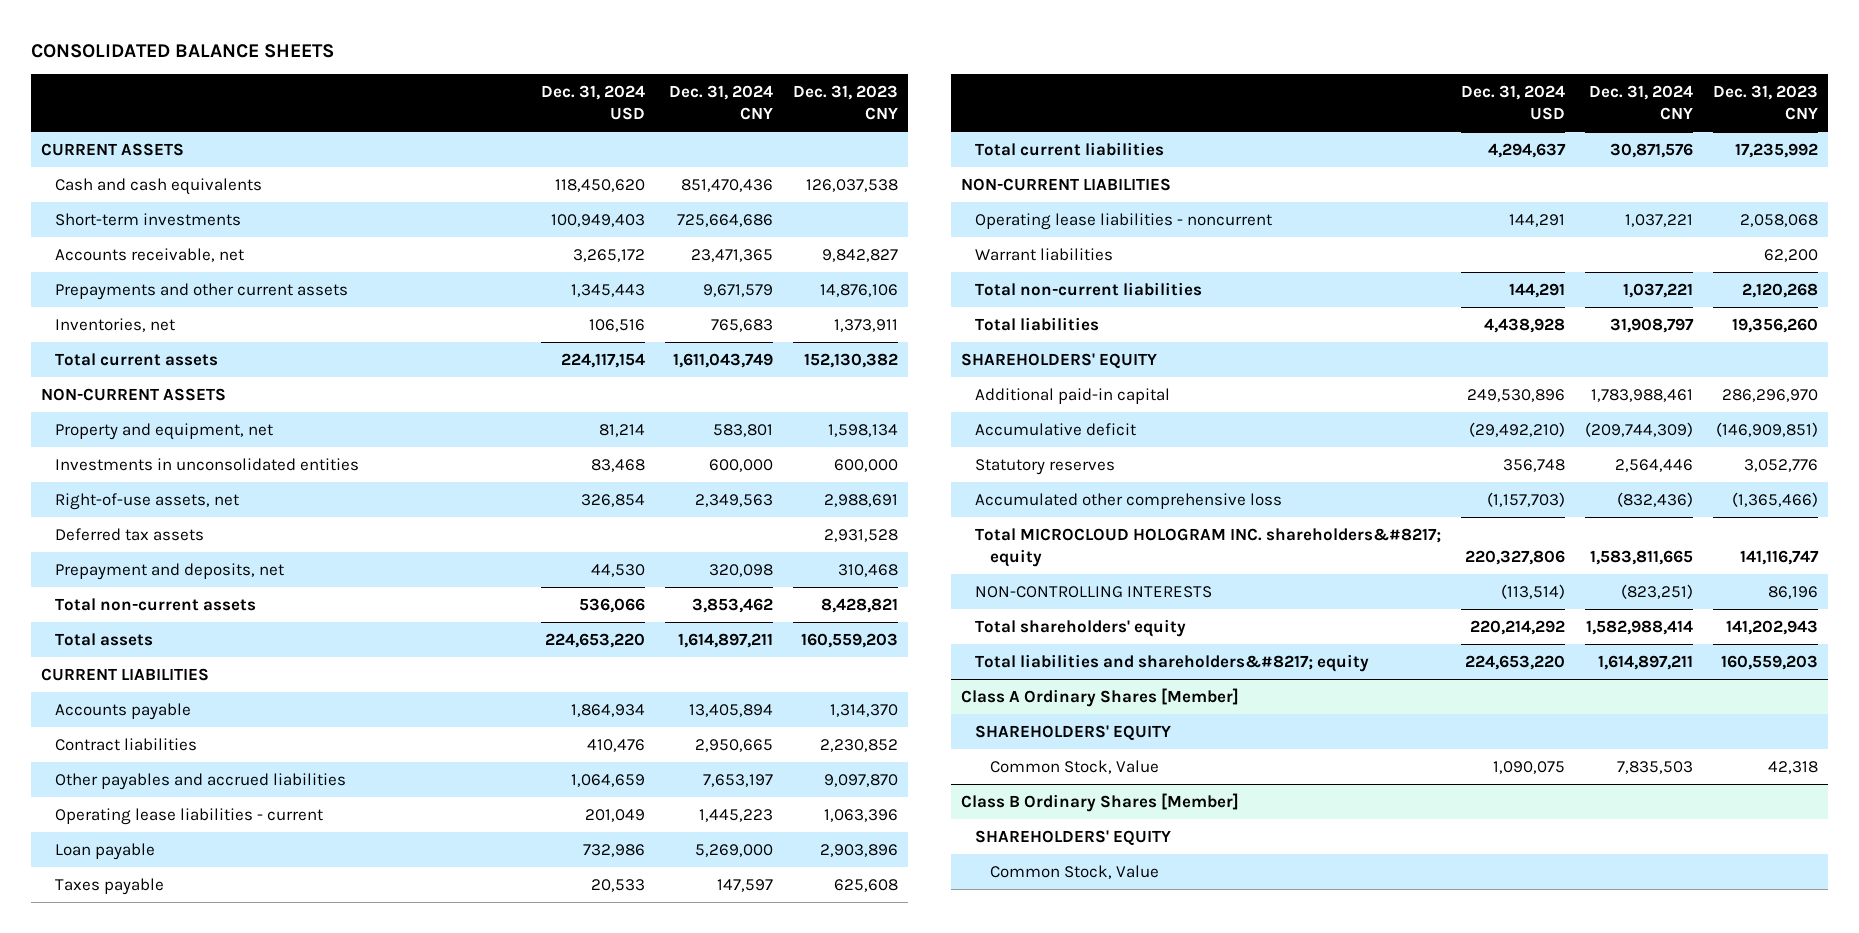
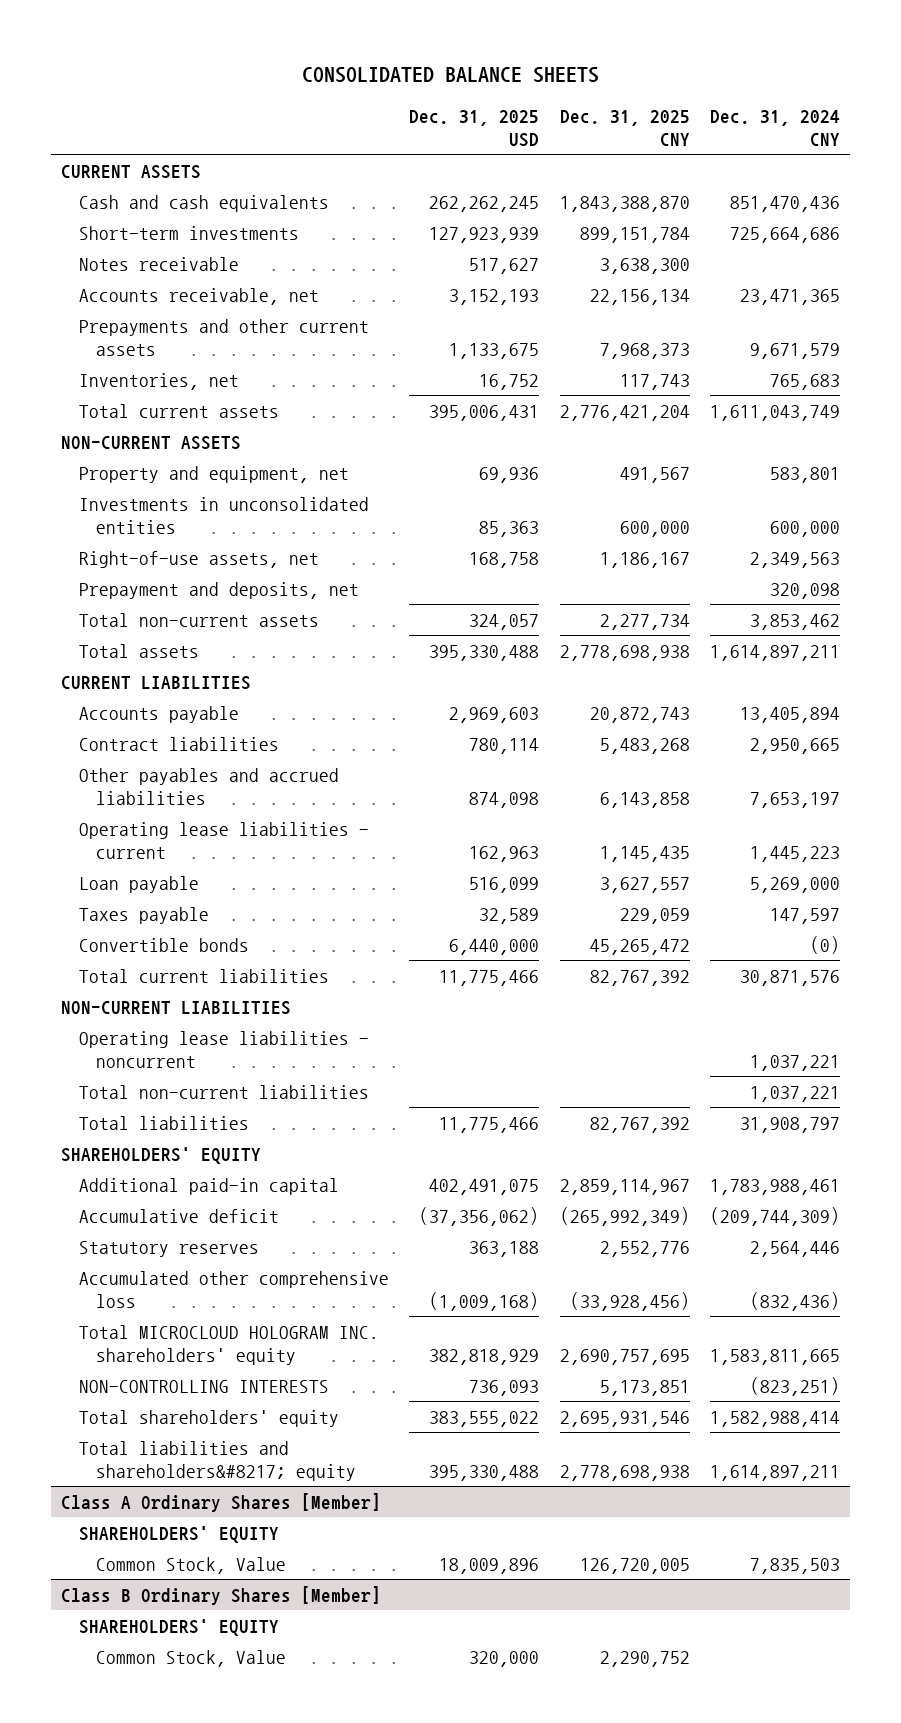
[541,85,646,121] Dec. 31, 2024 USD -> none
[792,85,898,121] Dec. 31, 2023 CNY -> none
none -> [409,109,540,147] Dec. 31, 2025 USD
none -> [559,109,690,146] Dec. 31, 2025 CNY
none -> [78,256,239,271] Notes receivable
[55,527,205,541] Deferred tax assets -> none
none -> [78,937,249,952] Convertible bonds
[975,247,1114,261] Warrant liabilities -> none
[975,527,1442,567] Total MICROCLOUD HOLOGRAM INC. shareholders&#8217; equity -> [78,1324,379,1365] Total MICROCLOUD HOLOGRAM INC. shareholders' equity

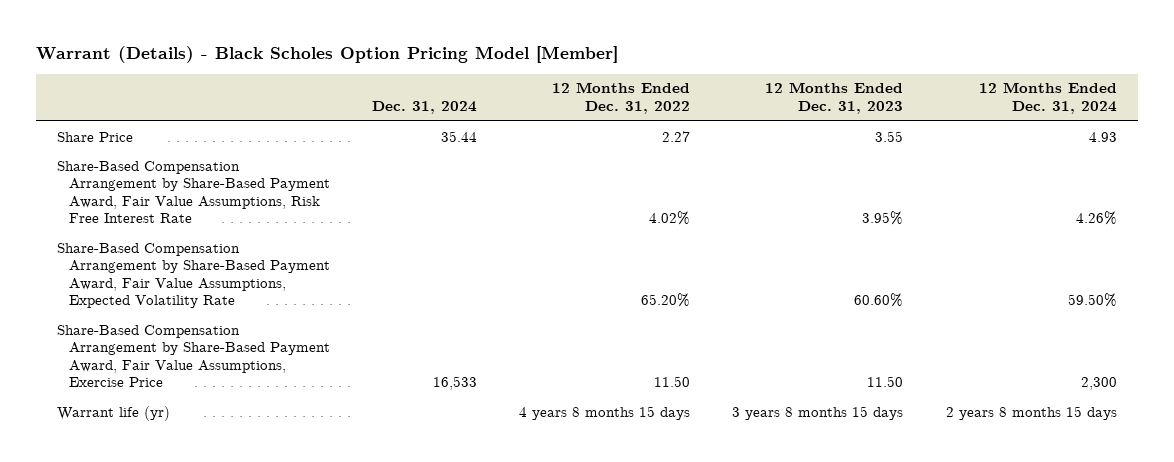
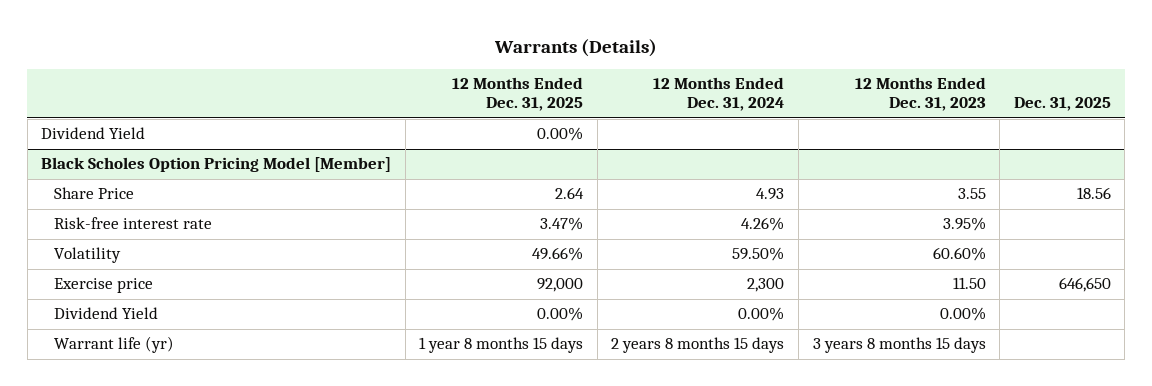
[35,45,618,63] Warrant (Details) - Black Scholes Option Pricing Model [Member] -> [493,38,657,57] Warrants (Details)
[371,101,477,115] Dec. 31, 2024 -> none
[552,82,691,115] 12 Months Ended Dec. 31, 2022 -> none
none -> [452,77,584,112] 12 Months Ended Dec. 31, 2025
none -> [1013,97,1111,112] Dec. 31, 2025
none -> [41,127,146,140] Dividend Yield
none -> [41,157,392,173] Black Scholes Option Pricing Model [Member]
[57,160,330,224] Share-Based Compensation Arrangement by Share-Based Payment Award, Fair Value Assumptions, Risk Free Interest Rate -> [54,217,213,230] Risk-free interest rate
[57,242,330,309] Share-Based Compensation Arrangement by Share-Based Payment Award, Fair Value Assumptions, Expected Volatility Rate -> [54,247,122,264] Volatility
[57,324,330,388] Share-Based Compensation Arrangement by Share-Based Payment Award, Fair Value Assumptions, Exercise Price -> [54,278,154,294] Exercise price
none -> [54,307,159,320] Dividend Yield

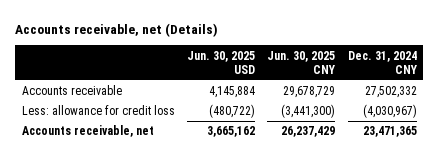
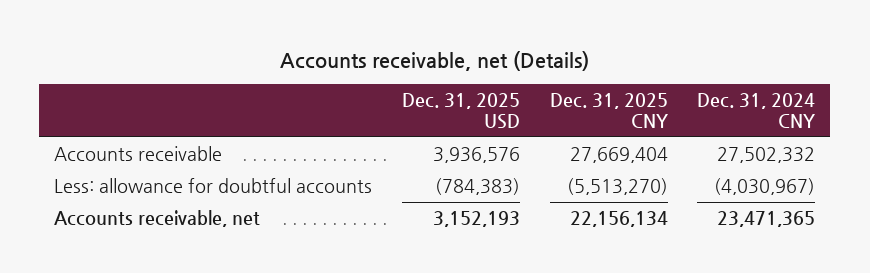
[186,50,255,74] Jun. 30, 2025 USD -> none
[267,50,336,74] Jun. 30, 2025 CNY -> none
none -> [402,93,521,129] Dec. 31, 2025 USD
none -> [549,93,668,128] Dec. 31, 2025 CNY
[21,105,175,116] Less: allowance for credit loss -> [54,178,373,194] Less: allowance for doubtful accounts

